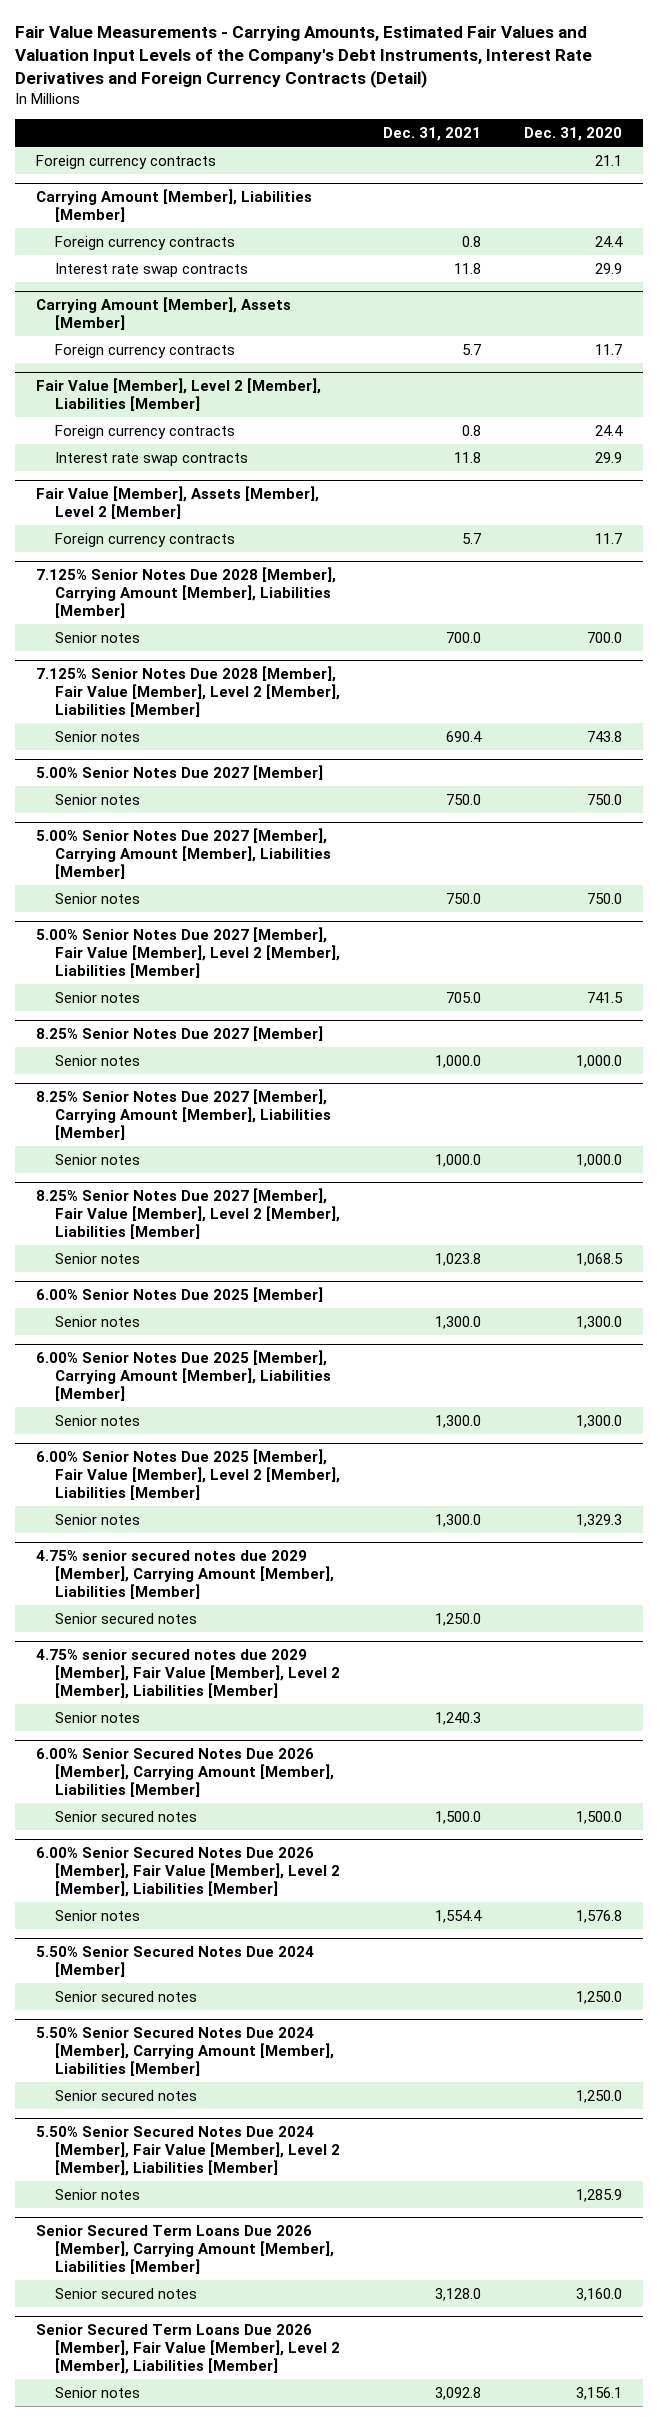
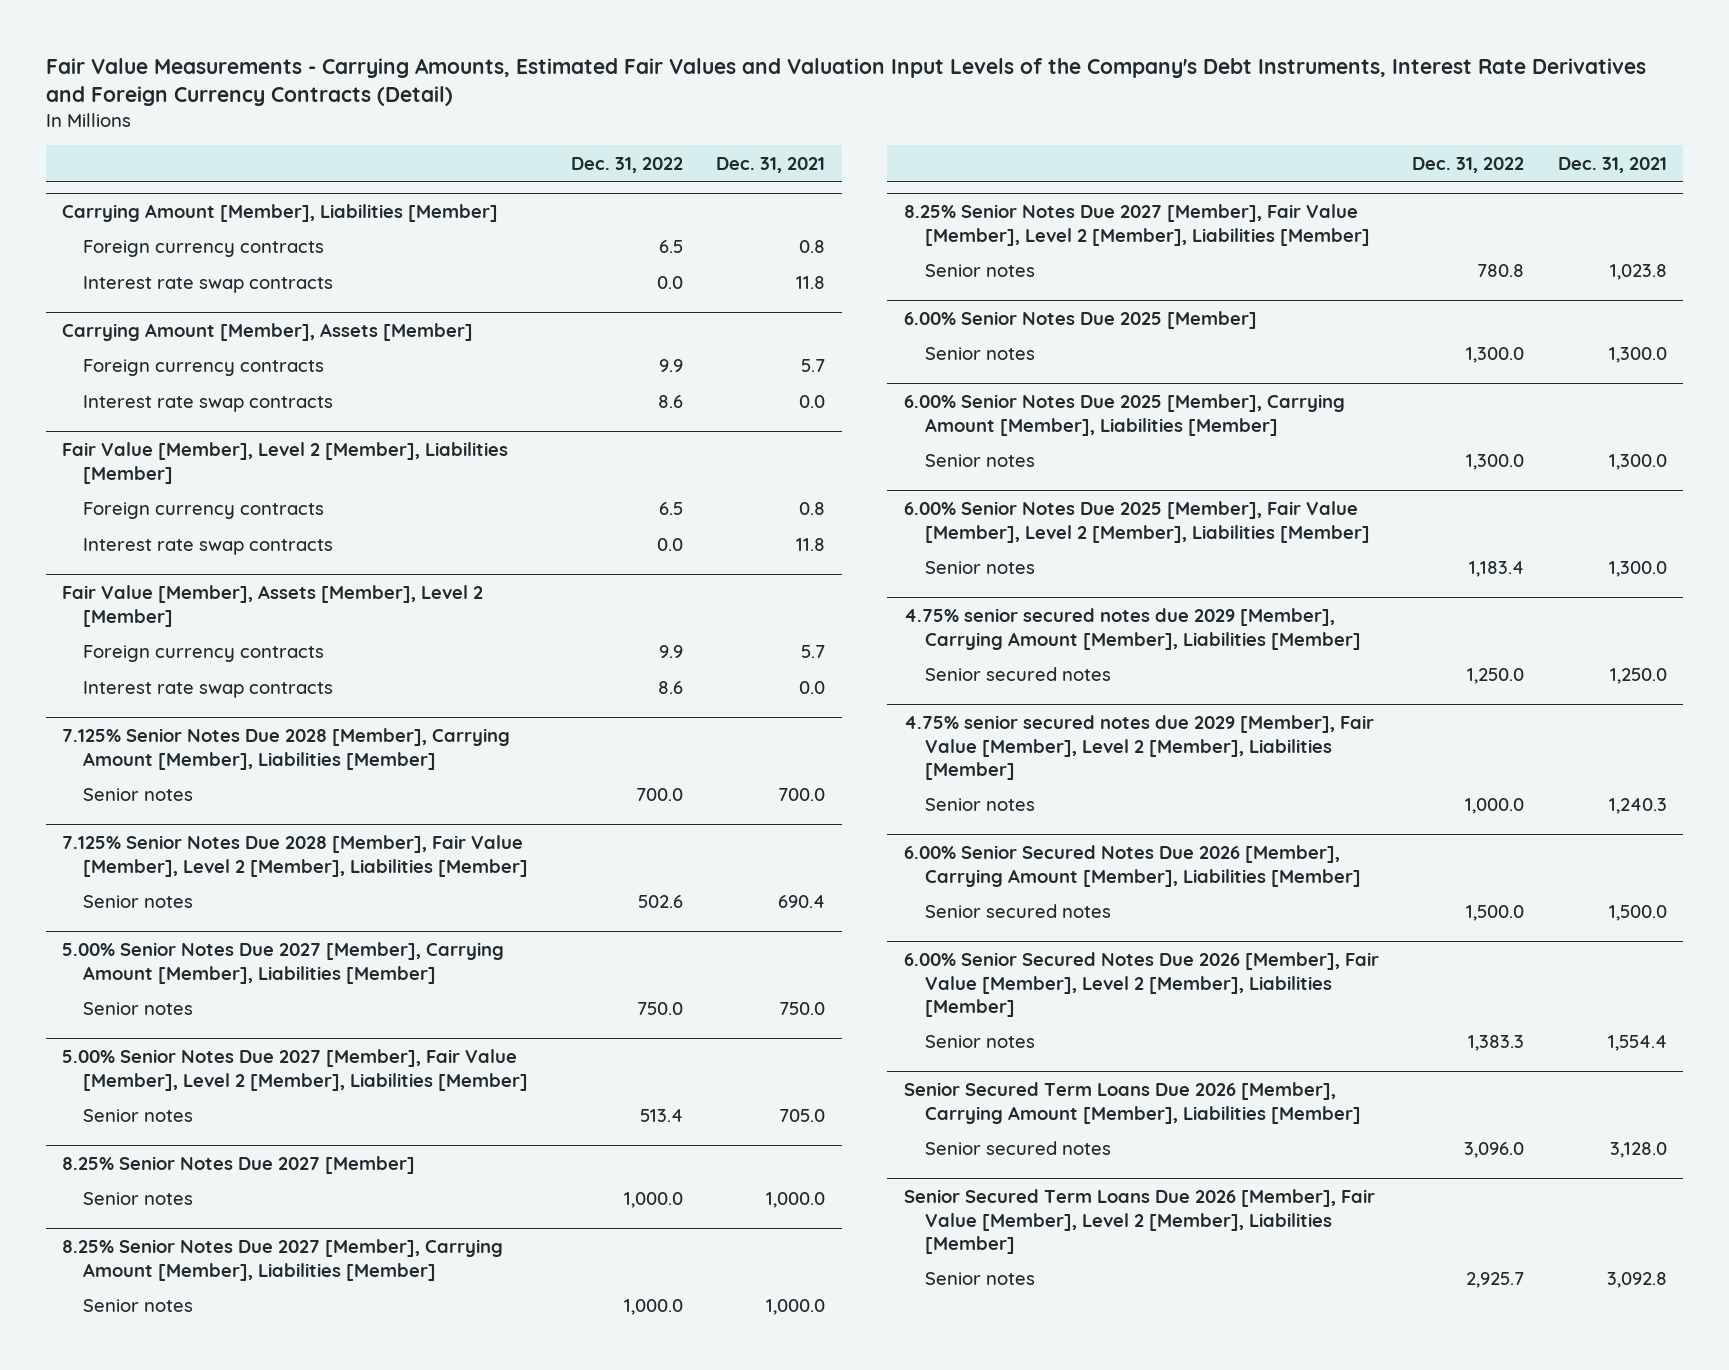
[523,126,622,141] Dec. 31, 2020 -> none
none -> [570,156,683,173] Dec. 31, 2022
[36,154,217,169] Foreign currency contracts -> none
none -> [83,395,334,413] Interest rate swap contracts
none -> [83,681,334,699] Interest rate swap contracts
[36,764,324,780] 5.00% Senior Notes Due 2027 [Member] -> none
[54,793,140,805] Senior notes -> none
[36,1945,315,1977] 5.50% Senior Secured Notes Due 2024 [Member] -> none
[54,1990,197,2002] Senior secured notes -> none
[36,2026,334,2076] 5.50% Senior Secured Notes Due 2024 [Member], Carrying Amount [Member], Liabilities [Member] -> none
[54,2089,197,2101] Senior secured notes -> none
[36,2125,340,2176] 5.50% Senior Secured Notes Due 2024 [Member], Fair Value [Member], Level 2 [Member], Liabilities [Member] -> none
[54,2188,140,2200] Senior notes -> none

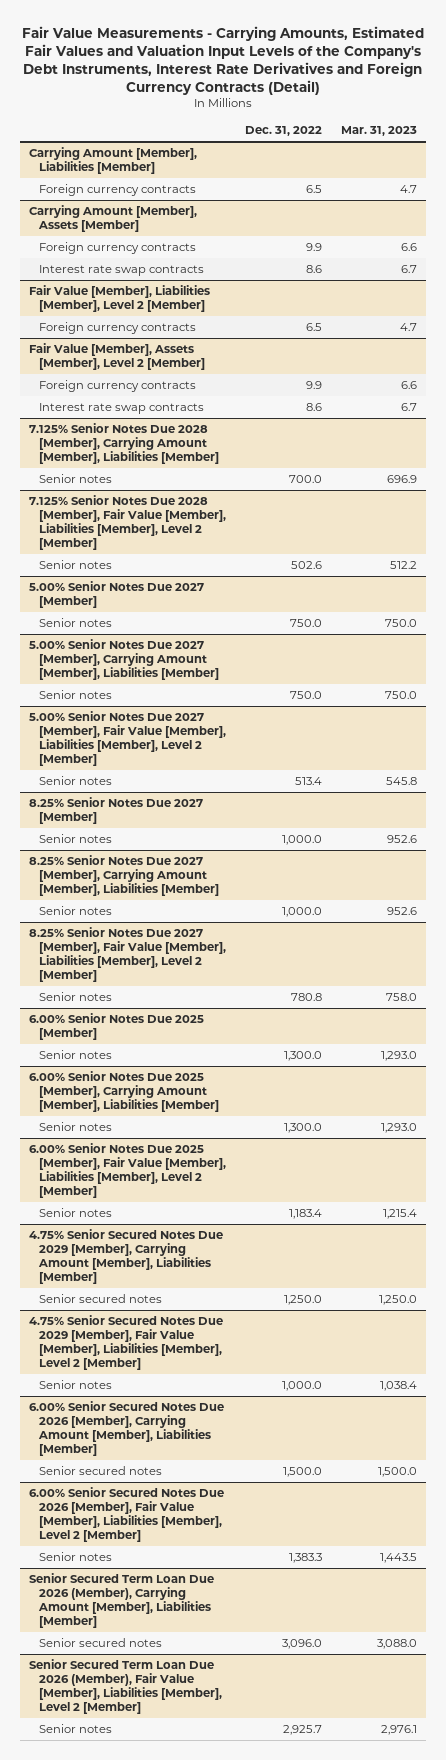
[715,156,825,173] Dec. 31, 2021 -> none
none -> [340,126,417,137] Mar. 31, 2023
[83,276,334,294] Interest rate swap contracts -> none
[62,442,509,484] Fair Value [Member], Level 2 [Member], Liabilities [Member] -> [29,285,211,312] Fair Value [Member], Liabilities [Member], Level 2 [Member]
[83,538,334,556] Interest rate swap contracts -> none
[62,835,529,877] 7.125% Senior Notes Due 2028 [Member], Fair Value [Member], Level 2 [Member], Liabilities [Member] -> [29,495,227,550] 7.125% Senior Notes Due 2028 [Member], Fair Value [Member], Liabilities [Member], Level 2 [Member]
none -> [29,581,205,608] 5.00% Senior Notes Due 2027 [Member]
none -> [39,618,113,628] Senior notes
[62,1049,529,1091] 5.00% Senior Notes Due 2027 [Member], Fair Value [Member], Level 2 [Member], Liabilities [Member] -> [29,711,227,766] 5.00% Senior Notes Due 2027 [Member], Fair Value [Member], Liabilities [Member], Level 2 [Member]
[903,204,1371,246] 8.25% Senior Notes Due 2027 [Member], Fair Value [Member], Level 2 [Member], Liabilities [Member] -> [29,927,227,982] 8.25% Senior Notes Due 2027 [Member], Fair Value [Member], Liabilities [Member], Level 2 [Member]
[903,501,1371,543] 6.00% Senior Notes Due 2025 [Member], Fair Value [Member], Level 2 [Member], Liabilities [Member] -> [29,1143,227,1198] 6.00% Senior Notes Due 2025 [Member], Fair Value [Member], Liabilities [Member], Level 2 [Member]
[903,608,1362,650] 4.75% senior secured notes due 2029 [Member], Carrying Amount [Member], Liabilities [Member] -> [29,1229,224,1284] 4.75% Senior Secured Notes Due 2029 [Member], Carrying Amount [Member], Liabilities [Member]
[903,715,1374,781] 4.75% senior secured notes due 2029 [Member], Fair Value [Member], Level 2 [Member], Liabilities [Member] -> [29,1315,224,1370] 4.75% Senior Secured Notes Due 2029 [Member], Fair Value [Member], Liabilities [Member], Level 2 [Member]
[903,952,1379,1018] 6.00% Senior Secured Notes Due 2026 [Member], Fair Value [Member], Level 2 [Member], Liabilities [Member] -> [29,1487,225,1542] 6.00% Senior Secured Notes Due 2026 [Member], Fair Value [Member], Liabilities [Member], Level 2 [Member]
[903,1082,1362,1124] Senior Secured Term Loans Due 2026 [Member], Carrying Amount [Member], Liabilities [Member] -> [29,1573,215,1628] Senior Secured Term Loan Due 2026 (Member), Carrying Amount [Member], Liabilities [Member]
[903,1189,1375,1255] Senior Secured Term Loans Due 2026 [Member], Fair Value [Member], Level 2 [Member], Liabilities [Member] -> [29,1659,223,1714] Senior Secured Term Loan Due 2026 (Member), Fair Value [Member], Liabilities [Member], Level 2 [Member]

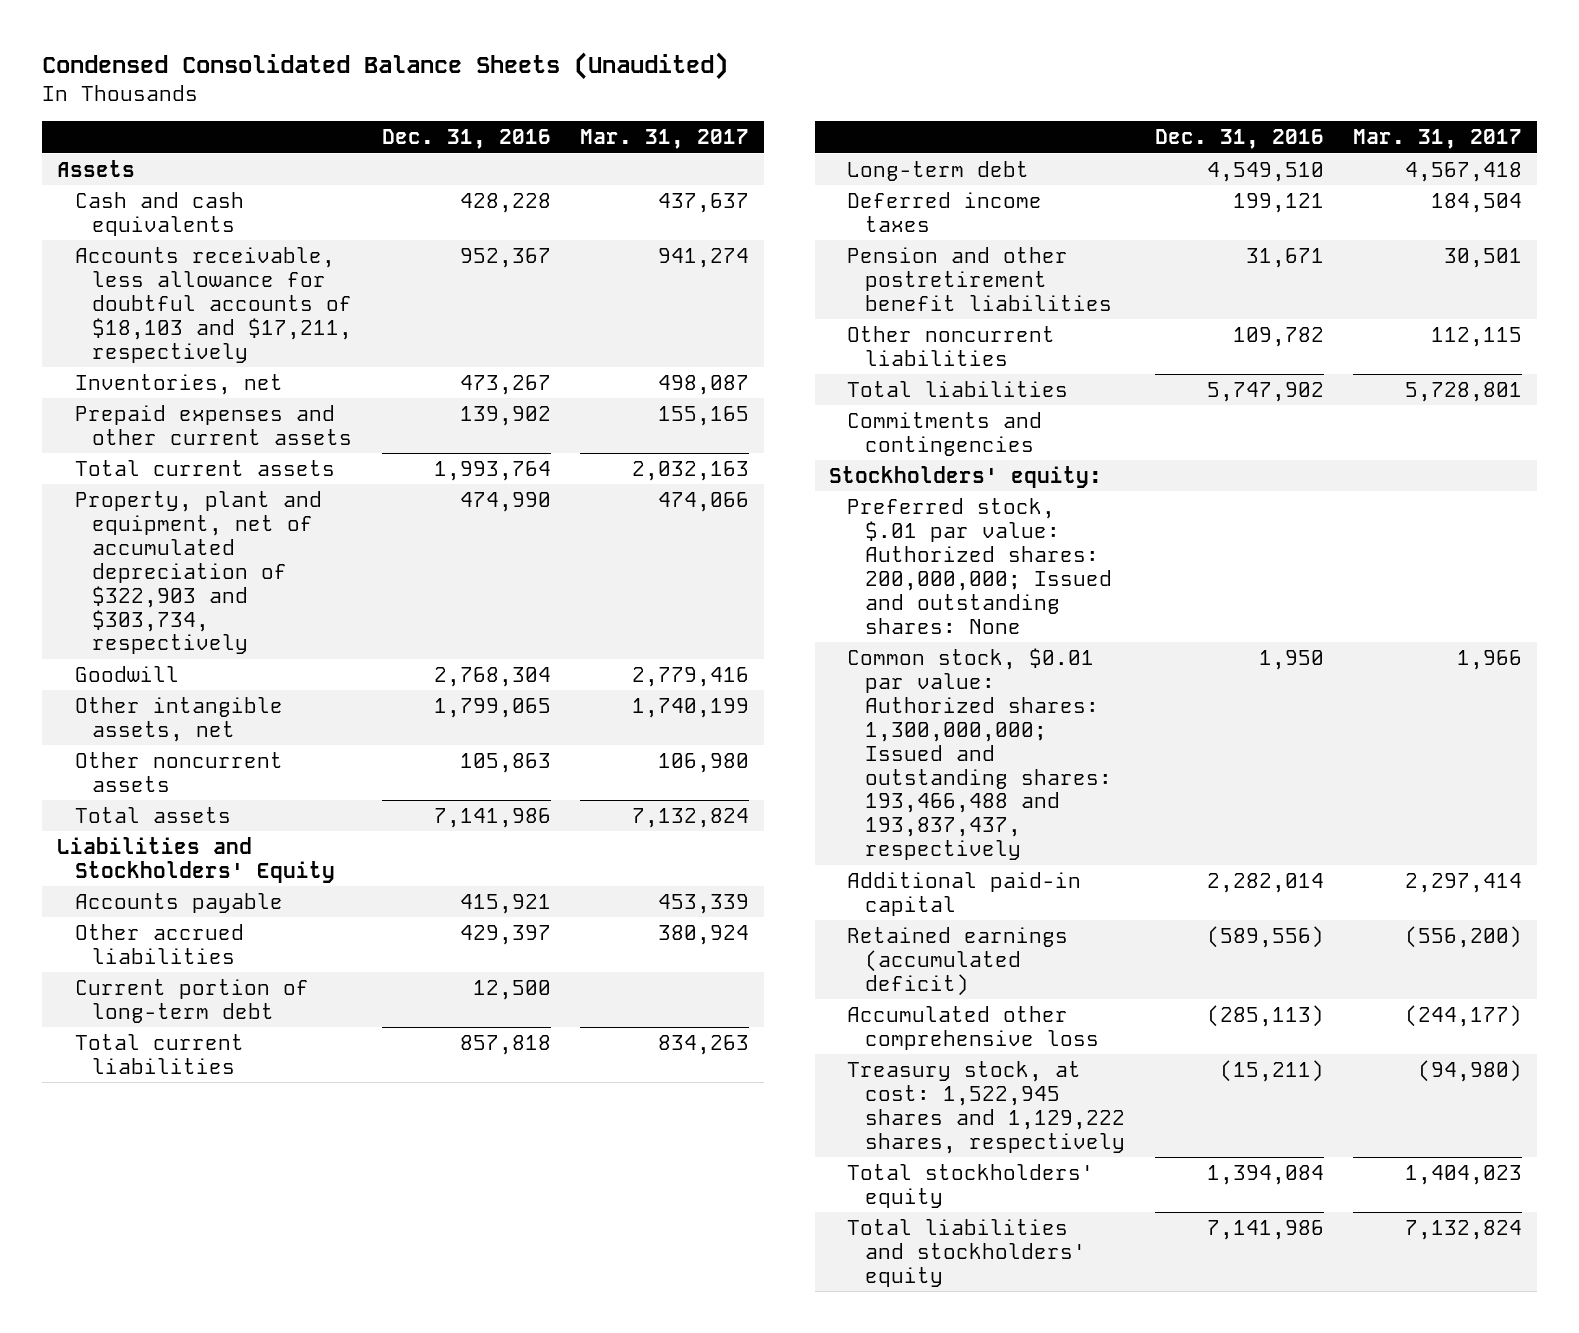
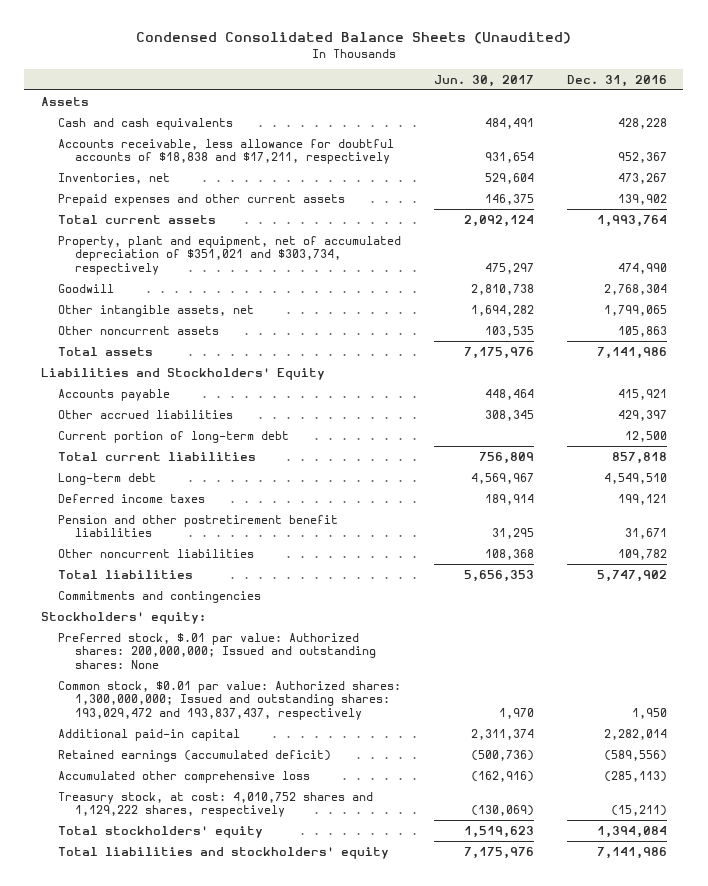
[580,128,750,149] Mar. 31, 2017 -> none
none -> [434,74,535,87] Jun. 30, 2017
[74,246,353,363] Accounts receivable, less allowance for doubtful accounts of $18,103 and $17,211, respectively -> [58,138,395,165] Accounts receivable, less allowance for doubtful accounts of $18,838 and $17,211, respectively
[74,490,322,655] Property, plant and equipment, net of accumulated depreciation of $322,903 and $303,734, respectively -> [58,235,402,275] Property, plant and equipment, net of accumulated depreciation of $351,021 and $303,734, respectively
[847,647,1113,861] Common stock, $0.01 par value: Authorized shares: 1,300,000,000; Issued and outstanding shares: 193,466,488 and 193,837,437, respectively -> [58,680,402,720] Common stock, $0.01 par value: Authorized shares: 1,300,000,000; Issued and outstanding shares: 193,029,472 and 193,837,437, respectively
[847,1060,1126,1154] Treasury stock, at cost: 1,522,945 shares and 1,129,222 shares, respectively -> [58,791,374,818] Treasury stock, at cost: 4,010,752 shares and 1,129,222 shares, respectively

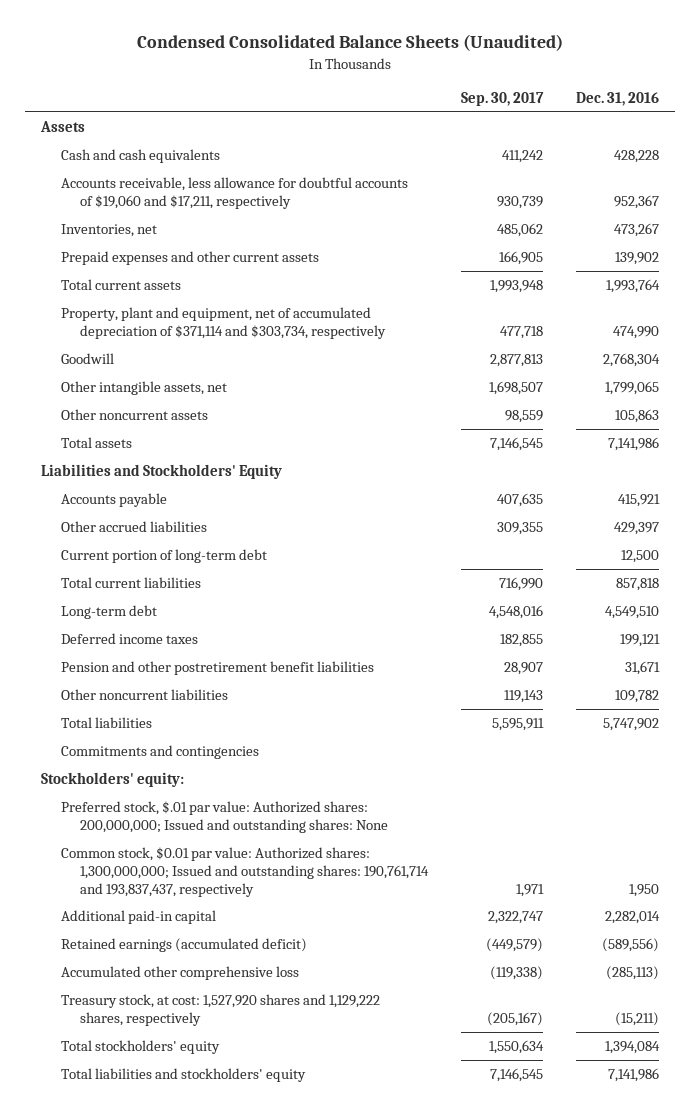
[434,74,535,87] Jun. 30, 2017 -> none
none -> [460,91,544,106] Sep. 30, 2017
[58,138,395,165] Accounts receivable, less allowance for doubtful accounts of $18,838 and $17,211, respectively -> [60,177,408,209] Accounts receivable, less allowance for doubtful accounts of $19,060 and $17,211, respectively
[58,235,402,275] Property, plant and equipment, net of accumulated depreciation of $351,021 and $303,734, respectively -> [60,307,386,339] Property, plant and equipment, net of accumulated depreciation of $371,114 and $303,734, respectively
[58,680,402,720] Common stock, $0.01 par value: Authorized shares: 1,300,000,000; Issued and outstanding shares: 193,029,472 and 193,837,437, respectively -> [60,847,429,897] Common stock, $0.01 par value: Authorized shares: 1,300,000,000; Issued and outstanding shares: 190,761,714 and 193,837,437, respectively
[58,791,374,818] Treasury stock, at cost: 4,010,752 shares and 1,129,222 shares, respectively -> [60,994,380,1026] Treasury stock, at cost: 1,527,920 shares and 1,129,222 shares, respectively

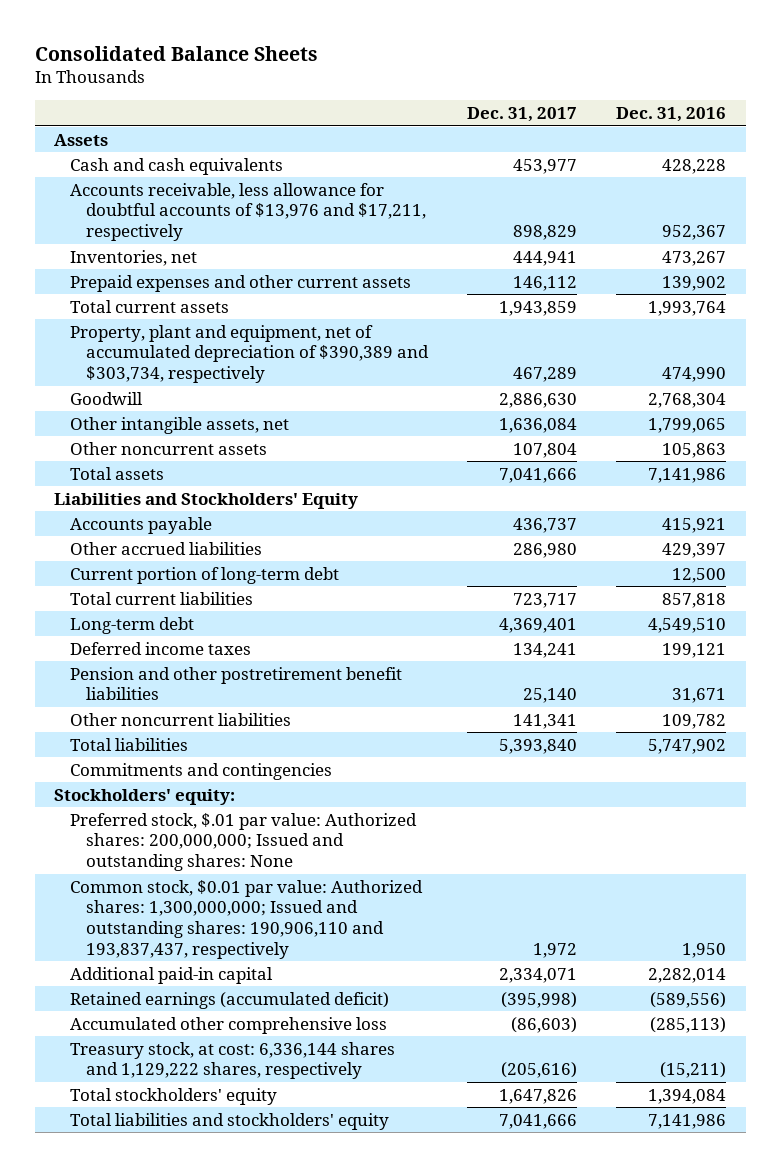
[136,34,563,52] Condensed Consolidated Balance Sheets (Unaudited) -> [34,45,318,61] Consolidated Balance Sheets
[460,91,544,106] Sep. 30, 2017 -> none
none -> [467,106,578,122] Dec. 31, 2017
[60,177,408,209] Accounts receivable, less allowance for doubtful accounts of $19,060 and $17,211, respectively -> [70,182,427,242] Accounts receivable, less allowance for doubtful accounts of $13,976 and $17,211, respectively
[60,307,386,339] Property, plant and equipment, net of accumulated depreciation of $371,114 and $303,734, respectively -> [70,324,430,384] Property, plant and equipment, net of accumulated depreciation of $390,389 and $303,734, respectively
[60,847,429,897] Common stock, $0.01 par value: Authorized shares: 1,300,000,000; Issued and outstanding shares: 190,761,714 and 193,837,437, respectively -> [70,879,424,959] Common stock, $0.01 par value: Authorized shares: 1,300,000,000; Issued and outstanding shares: 190,906,110 and 193,837,437, respectively
[60,994,380,1026] Treasury stock, at cost: 1,527,920 shares and 1,129,222 shares, respectively -> [70,1041,396,1080] Treasury stock, at cost: 6,336,144 shares and 1,129,222 shares, respectively

